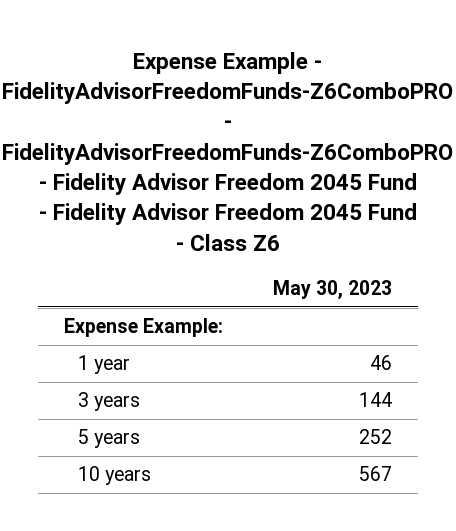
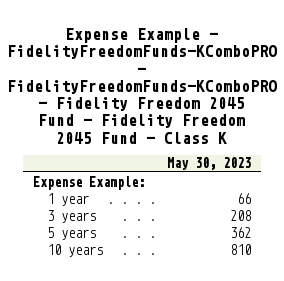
[2,51,454,251] Expense Example - FidelityAdvisorFreedomFunds-Z6ComboPRO - FidelityAdvisorFreedomFunds-Z6ComboPRO - Fidelity Advisor Freedom 2045 Fund - Fidelity Advisor Freedom 2045 Fund - Class Z6 -> [7,27,278,144] Expense Example - FidelityFreedomFunds-KComboPRO - FidelityFreedomFunds-KComboPRO - Fidelity Freedom 2045 Fund - Fidelity Freedom 2045 Fund - Class K
[370,355,393,371] 46 -> [236,192,251,204] 66
[359,392,393,408] 144 -> [229,209,251,221] 208
[359,429,393,445] 252 -> [229,226,251,238] 362
[359,466,393,482] 567 -> [229,243,251,255] 810

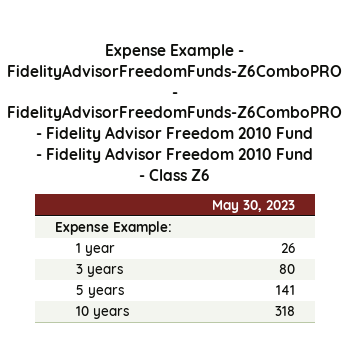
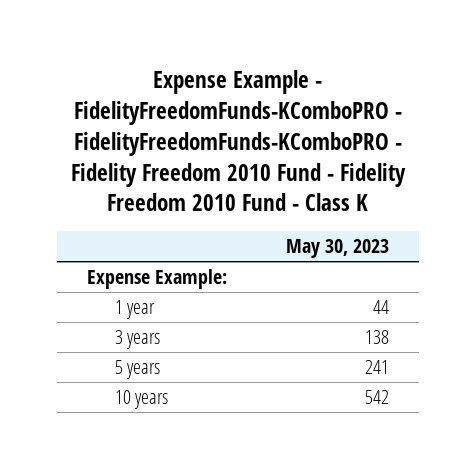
[6,43,342,181] Expense Example - FidelityAdvisorFreedomFunds-Z6ComboPRO - FidelityAdvisorFreedomFunds-Z6ComboPRO - Fidelity Advisor Freedom 2010 Fund - Fidelity Advisor Freedom 2010 Fund - Class Z6 -> [70,70,406,212] Expense Example - FidelityFreedomFunds-KComboPRO - FidelityFreedomFunds-KComboPRO - Fidelity Freedom 2010 Fund - Fidelity Freedom 2010 Fund - Class K
[280,243,295,254] 26 -> [373,300,390,315] 44
[278,264,295,275] 80 -> [365,330,390,345] 138
[275,285,295,296] 141 -> [365,360,390,375] 241
[274,306,295,317] 318 -> [365,390,390,405] 542

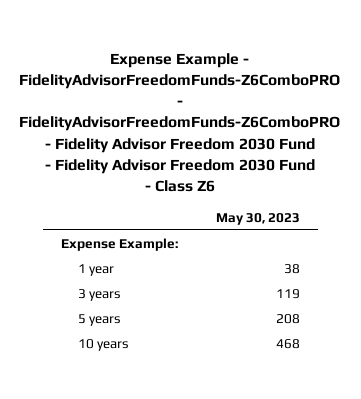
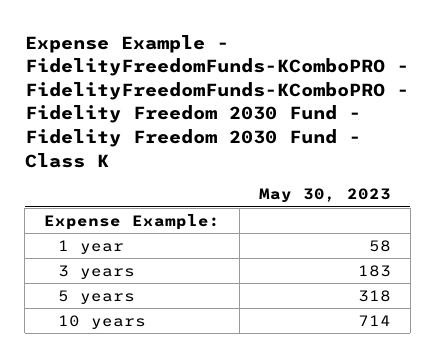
[19,52,341,193] Expense Example - FidelityAdvisorFreedomFunds-Z6ComboPRO - FidelityAdvisorFreedomFunds-Z6ComboPRO - Fidelity Advisor Freedom 2030 Fund - Fidelity Advisor Freedom 2030 Fund - Class Z6 -> [24,34,409,168] Expense Example - FidelityFreedomFunds-KComboPRO - FidelityFreedomFunds-KComboPRO - Fidelity Freedom 2030 Fund - Fidelity Freedom 2030 Fund - Class K
[283,263,300,274] 38 -> [368,239,391,252] 58
[275,288,300,299] 119 -> [357,264,391,277] 183
[275,313,300,324] 208 -> [357,289,391,302] 318
[275,338,300,349] 468 -> [357,314,391,326] 714

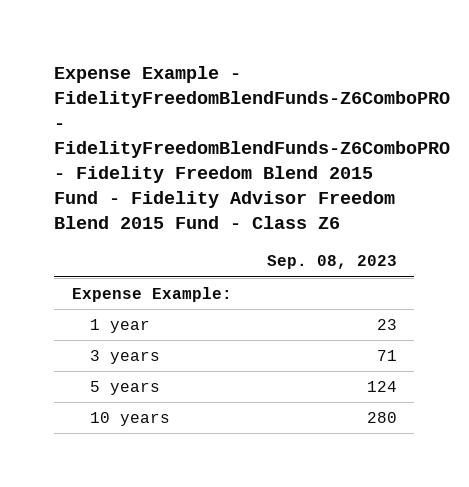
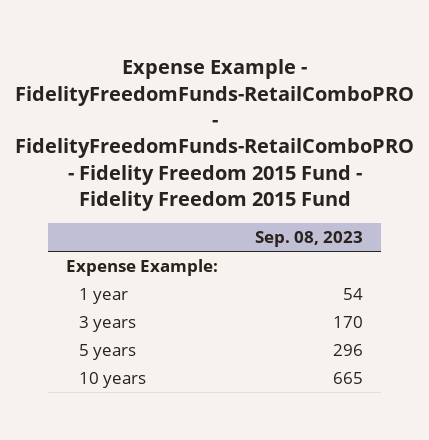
[54,66,451,230] Expense Example - FidelityFreedomBlendFunds-Z6ComboPRO - FidelityFreedomBlendFunds-Z6ComboPRO - Fidelity Freedom Blend 2015 Fund - Fidelity Advisor Freedom Blend 2015 Fund - Class Z6 -> [14,59,414,211] Expense Example - FidelityFreedomFunds-RetailComboPRO - FidelityFreedomFunds-RetailComboPRO - Fidelity Freedom 2015 Fund - Fidelity Freedom 2015 Fund
[376,318,397,330] 23 -> [342,288,363,301] 54
[376,349,397,361] 71 -> [332,316,363,329] 170
[366,380,397,392] 124 -> [332,344,363,357] 296
[366,411,397,423] 280 -> [332,372,363,385] 665

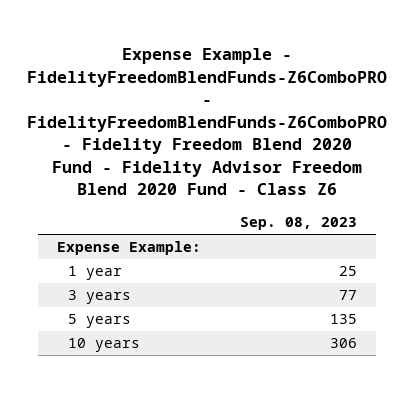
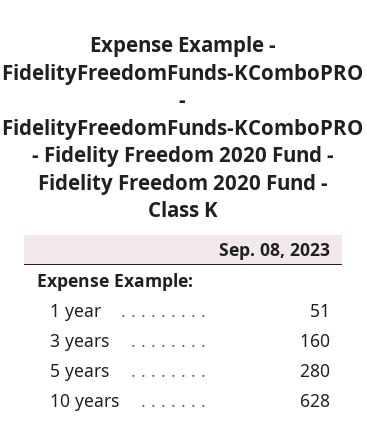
[26,48,387,196] Expense Example - FidelityFreedomBlendFunds-Z6ComboPRO - FidelityFreedomBlendFunds-Z6ComboPRO - Fidelity Freedom Blend 2020 Fund - Fidelity Advisor Freedom Blend 2020 Fund - Class Z6 -> [2,36,364,218] Expense Example - FidelityFreedomFunds-KComboPRO - FidelityFreedomFunds-KComboPRO - Fidelity Freedom 2020 Fund - Fidelity Freedom 2020 Fund - Class K
[338,266,357,277] 25 -> [309,304,330,318] 51
[338,290,357,301] 77 -> [299,334,330,348] 160
[329,314,357,325] 135 -> [299,364,330,378] 280
[329,338,357,349] 306 -> [299,394,330,408] 628

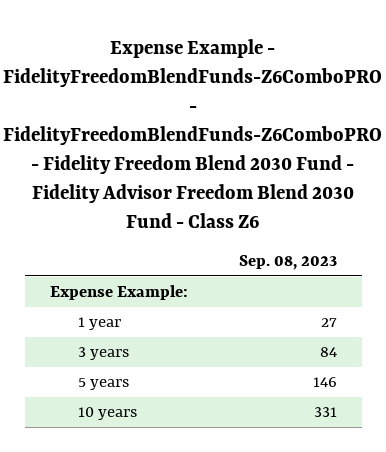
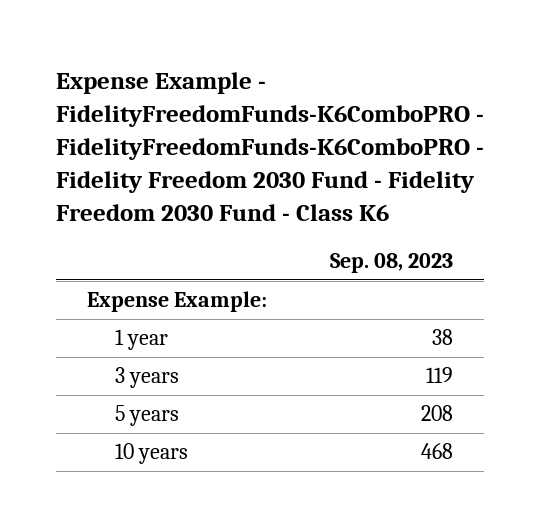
[3,38,383,228] Expense Example - FidelityFreedomBlendFunds-Z6ComboPRO - FidelityFreedomBlendFunds-Z6ComboPRO - Fidelity Freedom Blend 2030 Fund - Fidelity Advisor Freedom Blend 2030 Fund - Class Z6 -> [55,71,484,221] Expense Example - FidelityFreedomFunds-K6ComboPRO - FidelityFreedomFunds-K6ComboPRO - Fidelity Freedom 2030 Fund - Fidelity Freedom 2030 Fund - Class K6
[320,318,337,328] 27 -> [431,329,453,346] 38
[319,347,337,358] 84 -> [425,367,453,384] 119
[312,377,337,388] 146 -> [420,405,453,422] 208
[313,407,337,418] 331 -> [420,443,453,460] 468

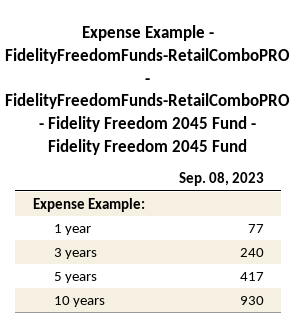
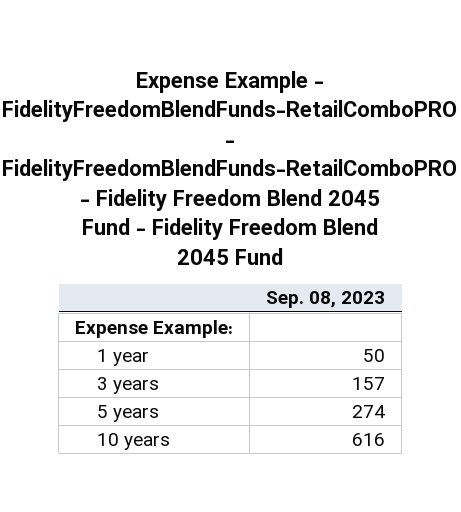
[5,25,291,155] Expense Example - FidelityFreedomFunds-RetailComboPRO - FidelityFreedomFunds-RetailComboPRO - Fidelity Freedom 2045 Fund - Fidelity Freedom 2045 Fund -> [2,71,458,265] Expense Example - FidelityFreedomBlendFunds-RetailComboPRO - FidelityFreedomBlendFunds-RetailComboPRO - Fidelity Freedom Blend 2045 Fund - Fidelity Freedom Blend 2045 Fund
[247,223,264,233] 77 -> [363,348,386,362] 50
[239,247,264,257] 240 -> [352,376,386,390] 157
[239,271,264,281] 417 -> [352,404,386,418] 274
[239,295,264,305] 930 -> [352,432,386,446] 616

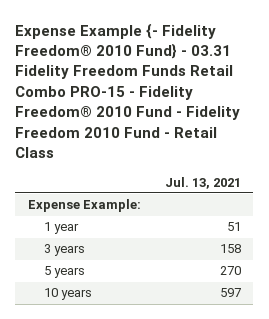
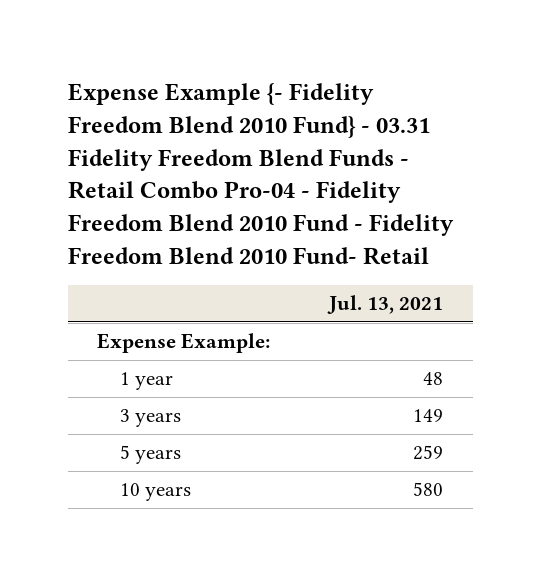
[15,22,241,159] Expense Example {- Fidelity Freedom® 2010 Fund} - 03.31 Fidelity Freedom Funds Retail Combo PRO-15 - Fidelity Freedom® 2010 Fund - Fidelity Freedom 2010 Fund - Retail Class -> [67,83,454,265] Expense Example {- Fidelity Freedom Blend 2010 Fund} - 03.31 Fidelity Freedom Blend Funds - Retail Combo Pro-04 - Fidelity Freedom Blend 2010 Fund - Fidelity Freedom Blend 2010 Fund- Retail
[227,222,242,232] 51 -> [423,372,444,386] 48
[220,244,242,254] 158 -> [413,409,444,423] 149
[220,266,242,276] 270 -> [413,445,444,461] 259
[220,288,242,298] 597 -> [413,482,444,497] 580

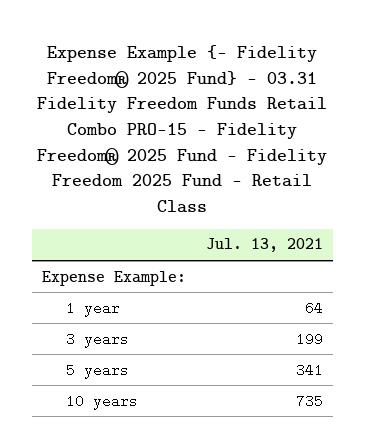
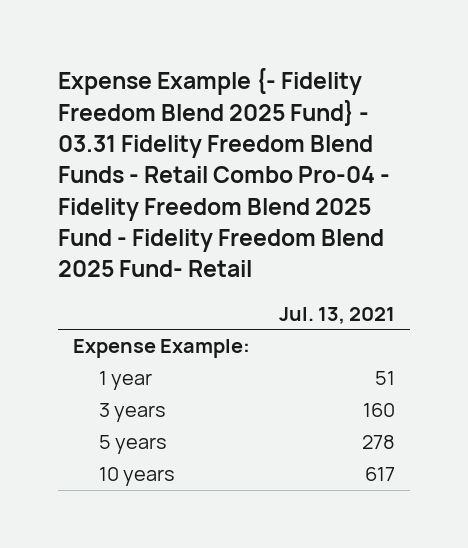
[37,45,328,214] Expense Example {- Fidelity Freedom® 2025 Fund} - 03.31 Fidelity Freedom Funds Retail Combo PRO-15 - Fidelity Freedom® 2025 Fund - Fidelity Freedom 2025 Fund - Retail Class -> [57,68,390,278] Expense Example {- Fidelity Freedom Blend 2025 Fund} - 03.31 Fidelity Freedom Blend Funds - Retail Combo Pro-04 - Fidelity Freedom Blend 2025 Fund - Fidelity Freedom Blend 2025 Fund- Retail
[304,300,323,315] 64 -> [375,371,396,386] 51
[295,331,323,346] 199 -> [363,403,396,418] 160
[295,362,323,377] 341 -> [362,435,396,450] 278
[295,393,323,408] 735 -> [365,467,396,482] 617

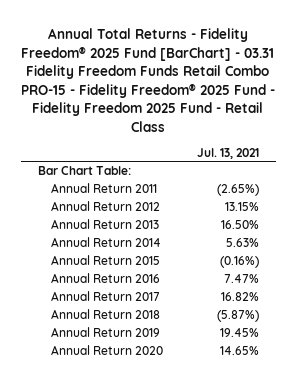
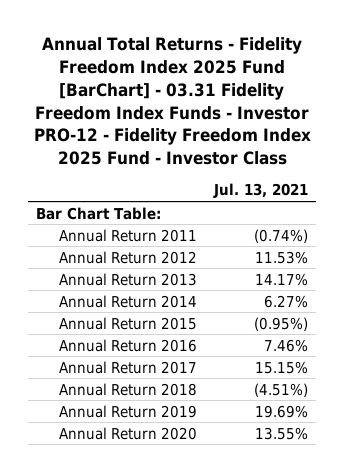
[21,28,276,132] Annual Total Returns - Fidelity Freedom® 2025 Fund [BarChart] - 03.31 Fidelity Freedom Funds Retail Combo PRO-15 - Fidelity Freedom® 2025 Fund - Fidelity Freedom 2025 Fund - Retail Class -> [34,37,312,166] Annual Total Returns - Fidelity Freedom Index 2025 Fund [BarChart] - 03.31 Fidelity Freedom Index Funds - Investor PRO-12 - Fidelity Freedom Index 2025 Fund - Investor Class
[216,184,259,197] (2.65%) -> [254,228,309,243] (0.74%)
[224,202,259,212] 13.15% -> [255,250,309,264] 11.53%
[220,220,259,230] 16.50% -> [255,272,309,286] 14.17%
[225,238,259,248] 5.63% -> [264,294,309,308] 6.27%
[219,256,259,269] (0.16%) -> [254,316,309,331] (0.95%)
[223,274,259,284] 7.47% -> [264,338,309,352] 7.46%
[220,292,259,302] 16.82% -> [255,360,309,374] 15.15%
[216,310,259,323] (5.87%) -> [254,382,309,397] (4.51%)
[219,328,259,338] 19.45% -> [255,404,309,418] 19.69%
[219,346,259,356] 14.65% -> [255,426,309,440] 13.55%

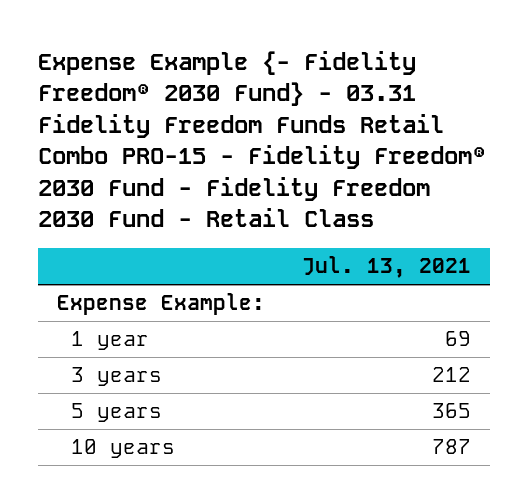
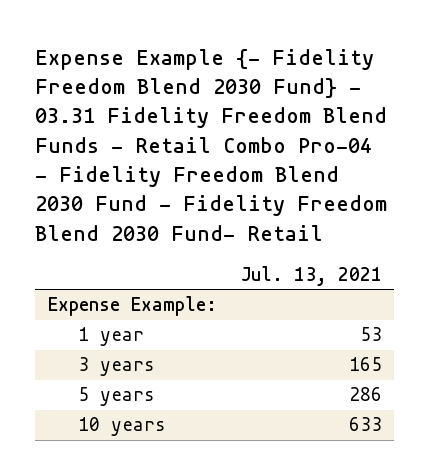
[38,50,487,228] Expense Example {- Fidelity Freedom® 2030 Fund} - 03.31 Fidelity Freedom Funds Retail Combo PRO-15 - Fidelity Freedom® 2030 Fund - Fidelity Freedom 2030 Fund - Retail Class -> [35,48,388,241] Expense Example {- Fidelity Freedom Blend 2030 Fund} - 03.31 Fidelity Freedom Blend Funds - Retail Combo Pro-04 - Fidelity Freedom Blend 2030 Fund - Fidelity Freedom Blend 2030 Fund- Retail
[445,331,472,347] 69 -> [360,327,383,342] 53
[432,367,472,383] 212 -> [349,357,383,372] 165
[432,403,472,419] 365 -> [349,387,383,402] 286
[432,439,472,455] 787 -> [349,417,383,432] 633

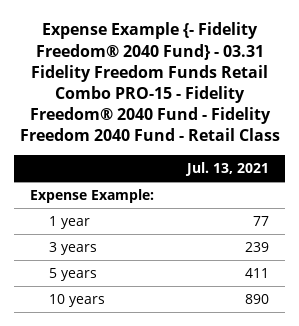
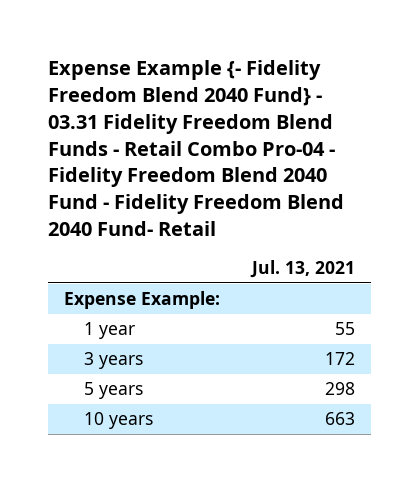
[19,22,280,142] Expense Example {- Fidelity Freedom® 2040 Fund} - 03.31 Fidelity Freedom Funds Retail Combo PRO-15 - Fidelity Freedom® 2040 Fund - Fidelity Freedom 2040 Fund - Retail Class -> [48,60,345,237] Expense Example {- Fidelity Freedom Blend 2040 Fund} - 03.31 Fidelity Freedom Blend Funds - Retail Combo Pro-04 - Fidelity Freedom Blend 2040 Fund - Fidelity Freedom Blend 2040 Fund- Retail
[252,215,269,226] 77 -> [334,322,355,336] 55
[244,241,269,252] 239 -> [324,352,355,366] 172
[244,267,269,278] 411 -> [324,382,355,396] 298
[244,293,269,304] 890 -> [324,412,355,426] 663

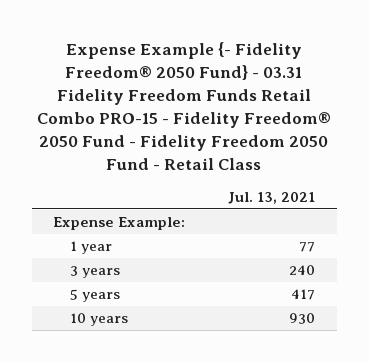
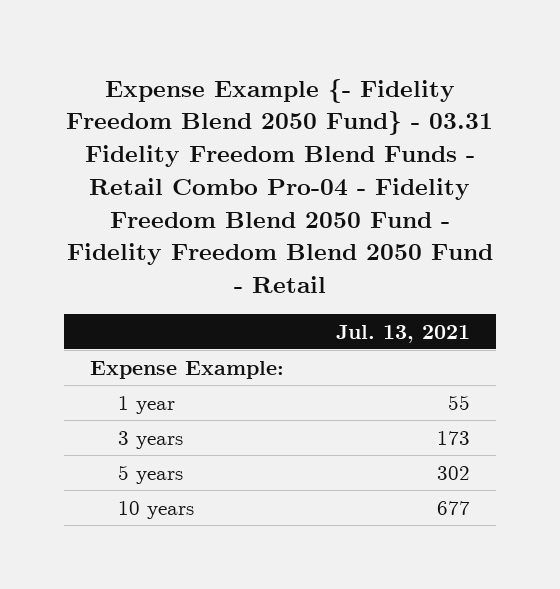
[37,41,332,171] Expense Example {- Fidelity Freedom® 2050 Fund} - 03.31 Fidelity Freedom Funds Retail Combo PRO-15 - Fidelity Freedom® 2050 Fund - Fidelity Freedom 2050 Fund - Retail Class -> [65,78,493,293] Expense Example {- Fidelity Freedom Blend 2050 Fund} - 03.31 Fidelity Freedom Blend Funds - Retail Combo Pro-04 - Fidelity Freedom Blend 2050 Fund - Fidelity Freedom Blend 2050 Fund - Retail
[299,242,316,253] 77 -> [448,394,471,410] 55
[289,265,316,276] 240 -> [437,430,471,445] 173
[291,289,316,301] 417 -> [437,465,471,480] 302
[289,313,316,325] 930 -> [437,500,471,515] 677

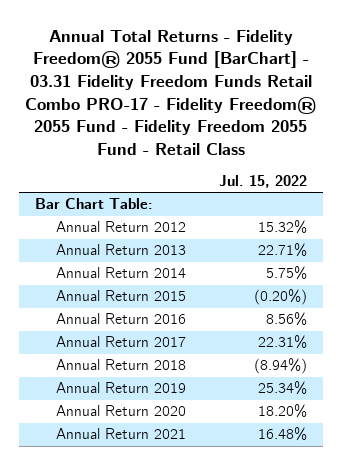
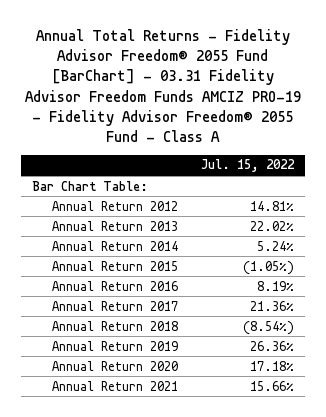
[24,29,316,156] Annual Total Returns - Fidelity Freedom® 2055 Fund [BarChart] - 03.31 Fidelity Freedom Funds Retail Combo PRO-17 - Fidelity Freedom® 2055 Fund - Fidelity Freedom 2055 Fund - Retail Class -> [24,29,301,142] Annual Total Returns - Fidelity Advisor Freedom® 2055 Fund [BarChart] - 03.31 Fidelity Advisor Freedom Funds AMCIZ PRO-19 - Fidelity Advisor Freedom® 2055 Fund - Class A
[257,220,307,235] 15.32% -> [249,200,294,211] 14.81%
[257,243,307,258] 22.71% -> [249,220,294,231] 22.02%
[265,266,307,281] 5.75% -> [256,240,294,251] 5.24%
[253,289,307,306] (0.20%) -> [242,260,294,275] (1.05%)
[265,312,307,327] 8.56% -> [256,280,294,291] 8.19%
[257,335,307,350] 22.31% -> [249,300,294,311] 21.36%
[253,358,307,375] (8.94%) -> [242,320,294,335] (8.54%)
[257,381,307,396] 25.34% -> [249,340,294,351] 26.36%
[257,404,307,419] 18.20% -> [249,360,294,371] 17.18%
[257,427,307,442] 16.48% -> [249,380,294,391] 15.66%

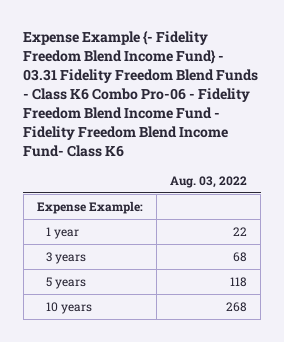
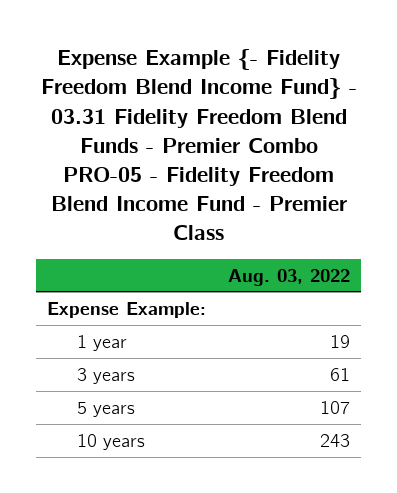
[23,31,259,157] Expense Example {- Fidelity Freedom Blend Income Fund} - 03.31 Fidelity Freedom Blend Funds - Class K6 Combo Pro-06 - Fidelity Freedom Blend Income Fund - Fidelity Freedom Blend Income Fund- Class K6 -> [40,49,357,241] Expense Example {- Fidelity Freedom Blend Income Fund} - 03.31 Fidelity Freedom Blend Funds - Premier Combo PRO-05 - Fidelity Freedom Blend Income Fund - Premier Class
[233,226,248,236] 22 -> [330,334,351,348] 19
[233,251,248,262] 68 -> [330,367,351,381] 61
[230,276,248,287] 118 -> [320,400,351,414] 107
[226,301,248,312] 268 -> [320,433,351,447] 243

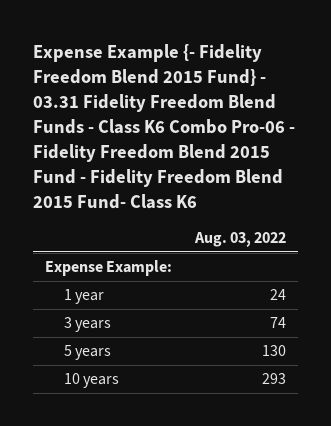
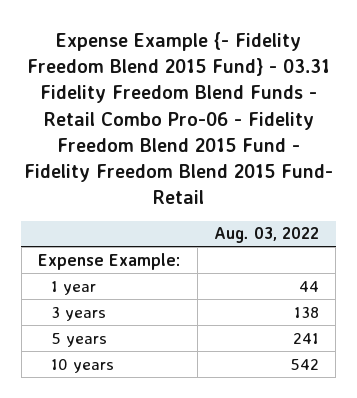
[33,44,296,209] Expense Example {- Fidelity Freedom Blend 2015 Fund} - 03.31 Fidelity Freedom Blend Funds - Class K6 Combo Pro-06 - Fidelity Freedom Blend 2015 Fund - Fidelity Freedom Blend 2015 Fund- Class K6 -> [23,32,333,204] Expense Example {- Fidelity Freedom Blend 2015 Fund} - 03.31 Fidelity Freedom Blend Funds - Retail Combo Pro-06 - Fidelity Freedom Blend 2015 Fund - Fidelity Freedom Blend 2015 Fund- Retail
[270,289,287,301] 24 -> [298,280,319,292] 44
[270,317,287,329] 74 -> [293,306,319,318] 138
[262,345,287,357] 130 -> [292,332,319,344] 241
[262,373,287,385] 293 -> [289,358,319,370] 542

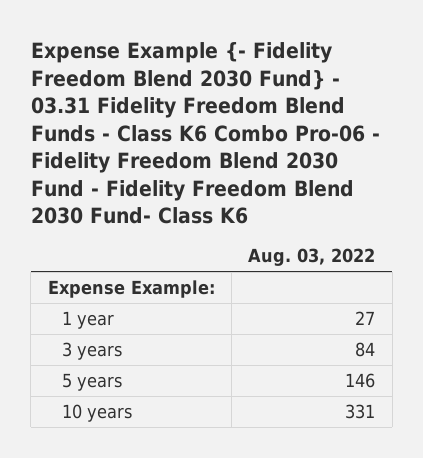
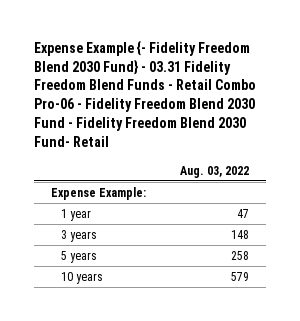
[30,42,380,224] Expense Example {- Fidelity Freedom Blend 2030 Fund} - 03.31 Fidelity Freedom Blend Funds - Class K6 Combo Pro-06 - Fidelity Freedom Blend 2030 Fund - Fidelity Freedom Blend 2030 Fund- Class K6 -> [33,39,256,148] Expense Example {- Fidelity Freedom Blend 2030 Fund} - 03.31 Fidelity Freedom Blend Funds - Retail Combo Pro-06 - Fidelity Freedom Blend 2030 Fund - Fidelity Freedom Blend 2030 Fund- Retail
[355,310,376,325] 27 -> [236,208,249,218] 47
[355,341,376,357] 84 -> [230,229,249,239] 148
[345,372,376,388] 146 -> [230,250,249,260] 258
[345,403,376,419] 331 -> [230,271,249,281] 579

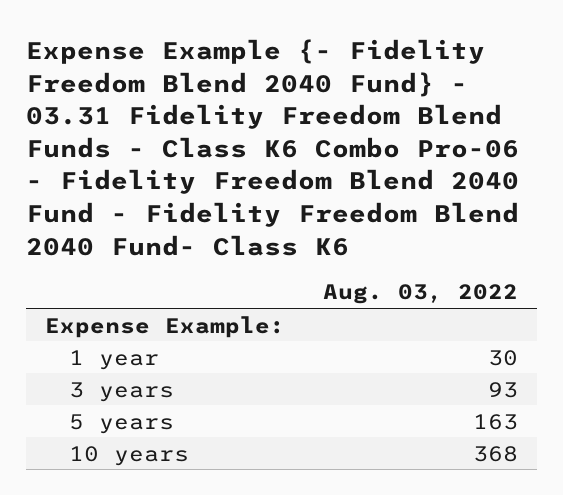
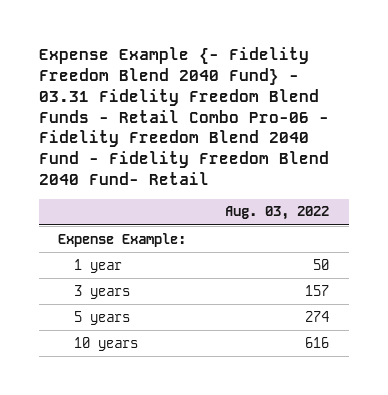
[26,38,520,256] Expense Example {- Fidelity Freedom Blend 2040 Fund} - 03.31 Fidelity Freedom Blend Funds - Class K6 Combo Pro-06 - Fidelity Freedom Blend 2040 Fund - Fidelity Freedom Blend 2040 Fund- Class K6 -> [39,46,330,186] Expense Example {- Fidelity Freedom Blend 2040 Fund} - 03.31 Fidelity Freedom Blend Funds - Retail Combo Pro-06 - Fidelity Freedom Blend 2040 Fund - Fidelity Freedom Blend 2040 Fund- Retail
[487,349,518,366] 30 -> [313,258,330,270] 50
[487,381,518,398] 93 -> [305,284,330,296] 157
[472,413,518,430] 163 -> [305,310,330,322] 274
[472,445,518,462] 368 -> [305,336,330,348] 616

